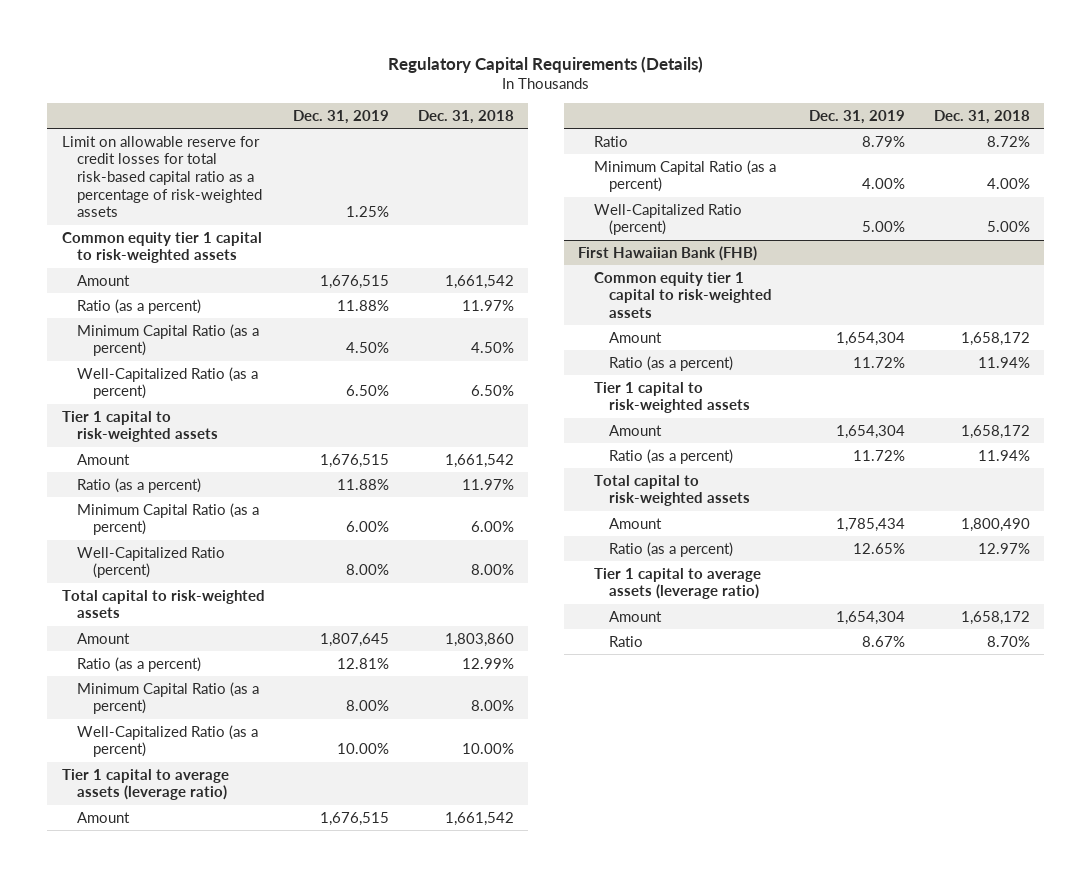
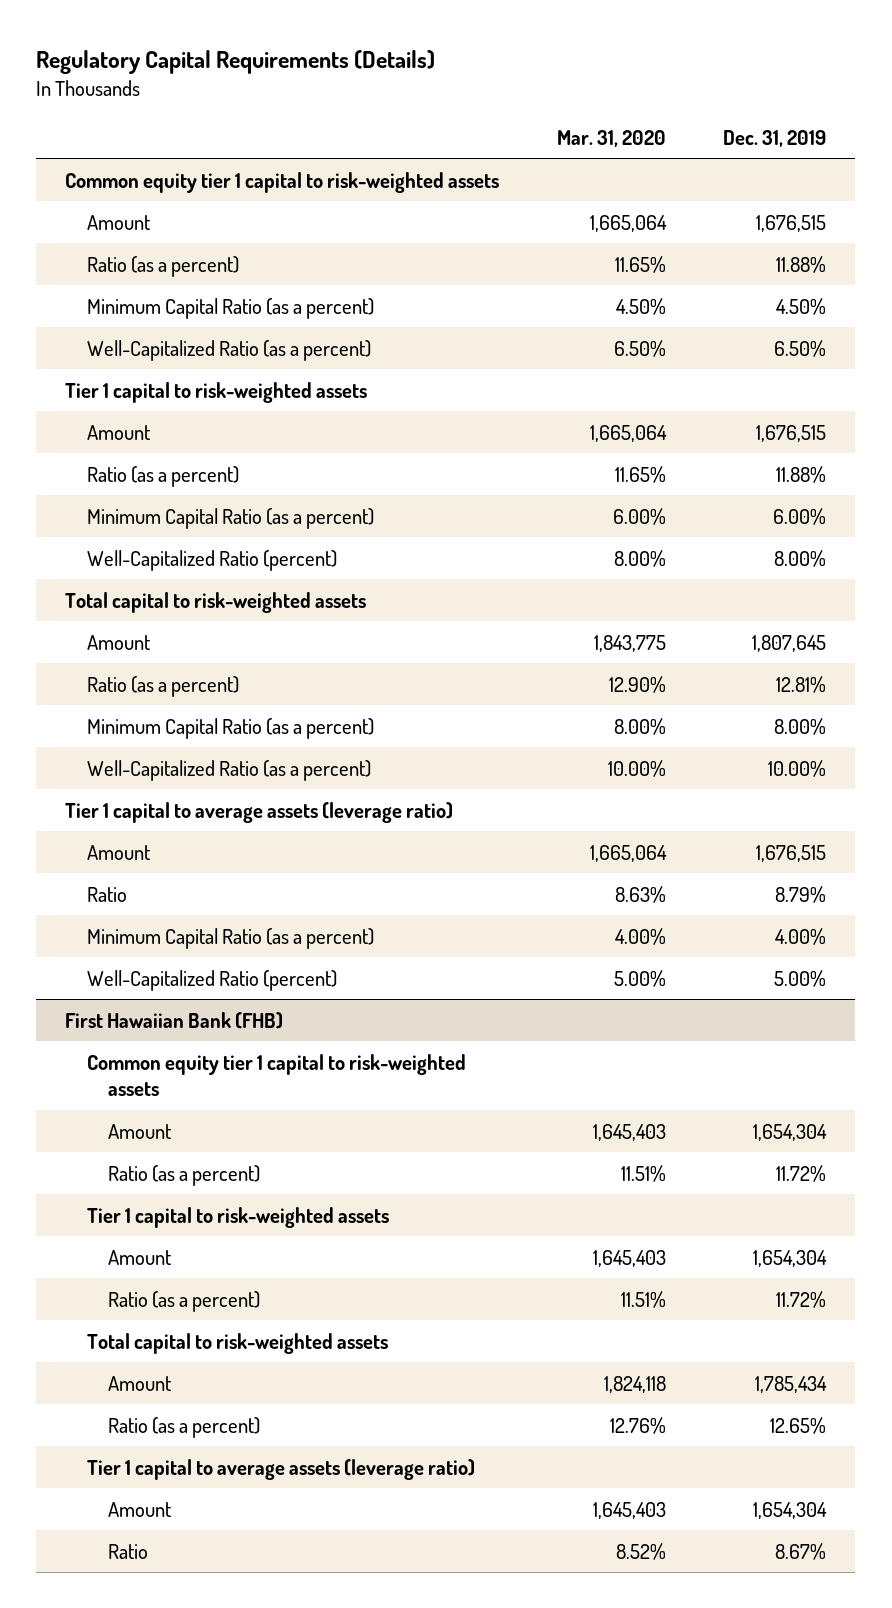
[417,109,514,124] Dec. 31, 2018 -> none
none -> [556,129,666,147] Mar. 31, 2020
[61,135,263,218] Limit on allowable reserve for credit losses for total risk-based capital ratio as a percentage of risk-weighted assets -> none

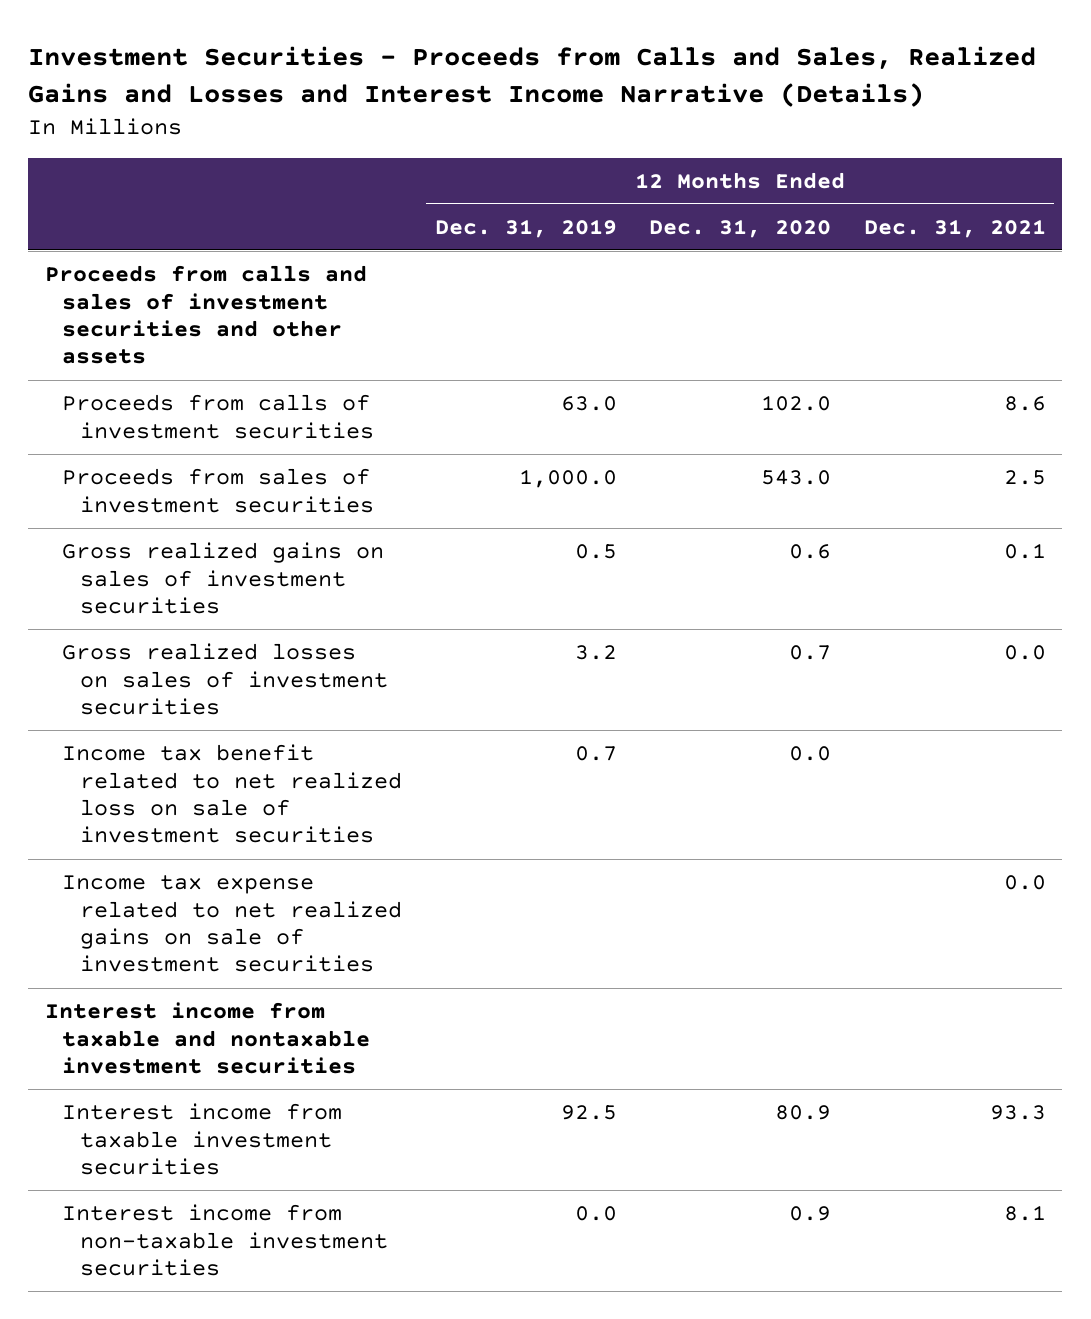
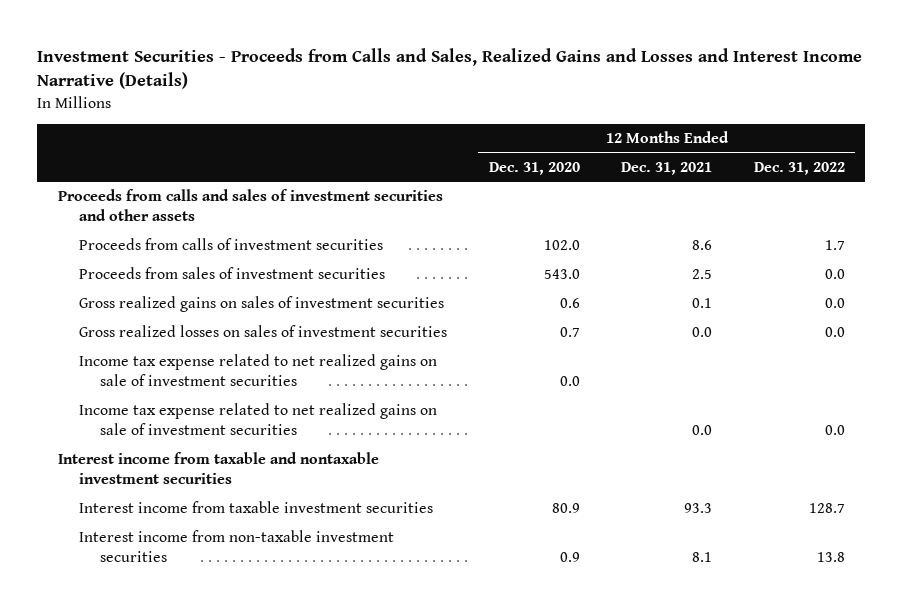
[434,218,617,238] Dec. 31, 2019 -> none
none -> [753,161,845,175] Dec. 31, 2022
[62,744,402,844] Income tax benefit related to net realized loss on sale of investment securities -> [78,354,437,387] Income tax expense related to net realized gains on sale of investment securities

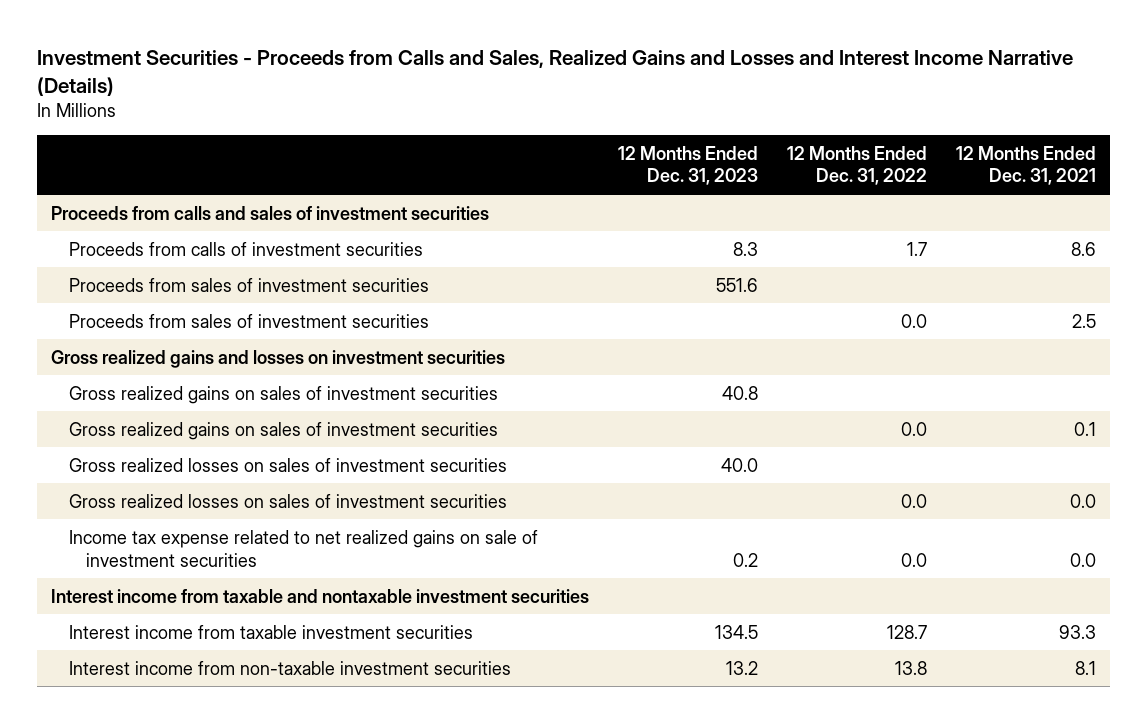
[488,161,580,175] Dec. 31, 2020 -> none
none -> [618,145,759,186] 12 Months Ended Dec. 31, 2023
[57,189,443,222] Proceeds from calls and sales of investment securities and other assets -> [51,205,490,220] Proceeds from calls and sales of investment securities
none -> [68,277,429,292] Proceeds from sales of investment securities
none -> [51,349,506,368] Gross realized gains and losses on investment securities
none -> [68,385,498,404] Gross realized gains on sales of investment securities
none -> [68,457,507,472] Gross realized losses on sales of investment securities
[78,354,437,387] Income tax expense related to net realized gains on sale of investment securities -> none

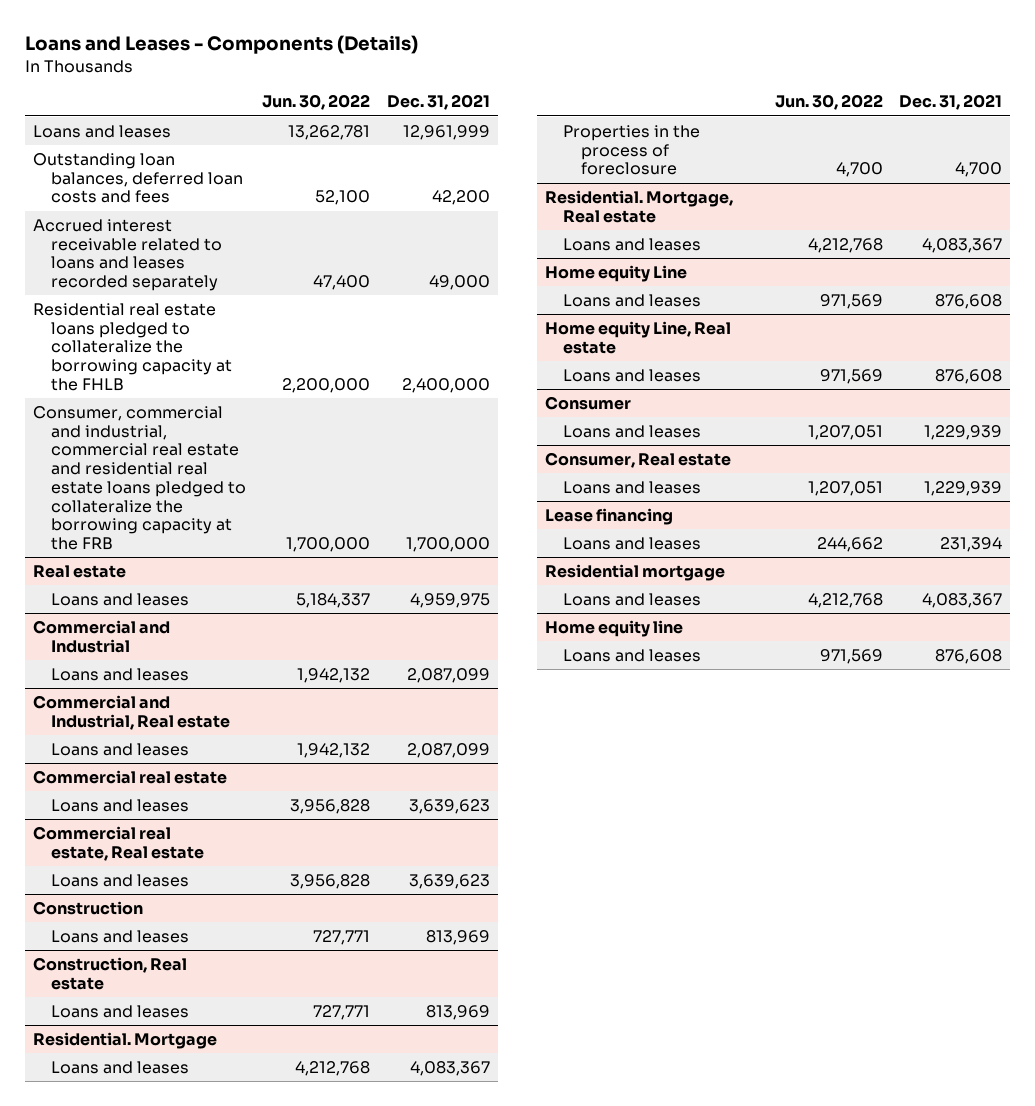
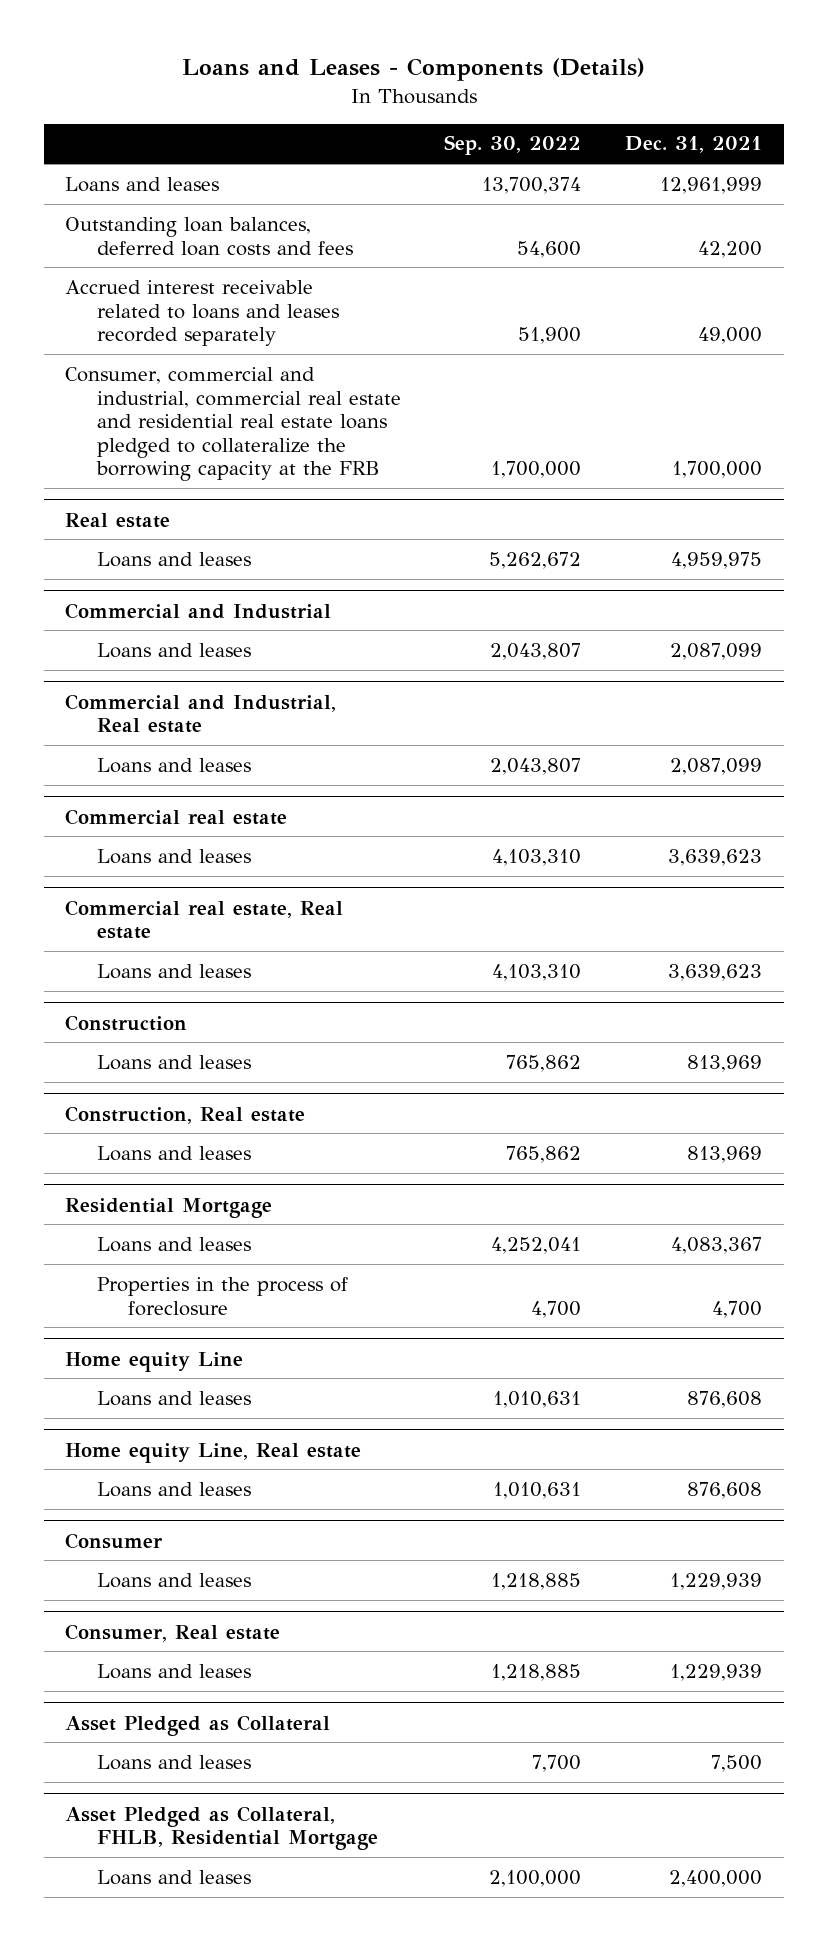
[262,94,371,111] Jun. 30, 2022 -> none
none -> [444,135,582,156] Sep. 30, 2022
[33,302,233,391] Residential real estate loans pledged to collateralize the borrowing capacity at the FHLB -> none
[33,1031,218,1049] Residential. Mortgage -> [65,1197,273,1218] Residential Mortgage
[545,189,734,223] Residential. Mortgage, Real estate -> none
[563,237,702,251] Loans and leases -> none
[545,507,674,525] Lease financing -> none
[545,563,726,581] Residential mortgage -> none
[545,619,684,637] Home equity line -> none
[563,648,702,662] Loans and leases -> none
none -> [65,1714,331,1736] Asset Pledged as Collateral
[939,536,1002,552] 231,394 -> [711,1754,763,1772] 7,500
none -> [65,1805,378,1851] Asset Pledged as Collateral, FHLB, Residential Mortgage
[921,592,1002,608] 4,083,367 -> [669,1869,763,1887] 2,400,000

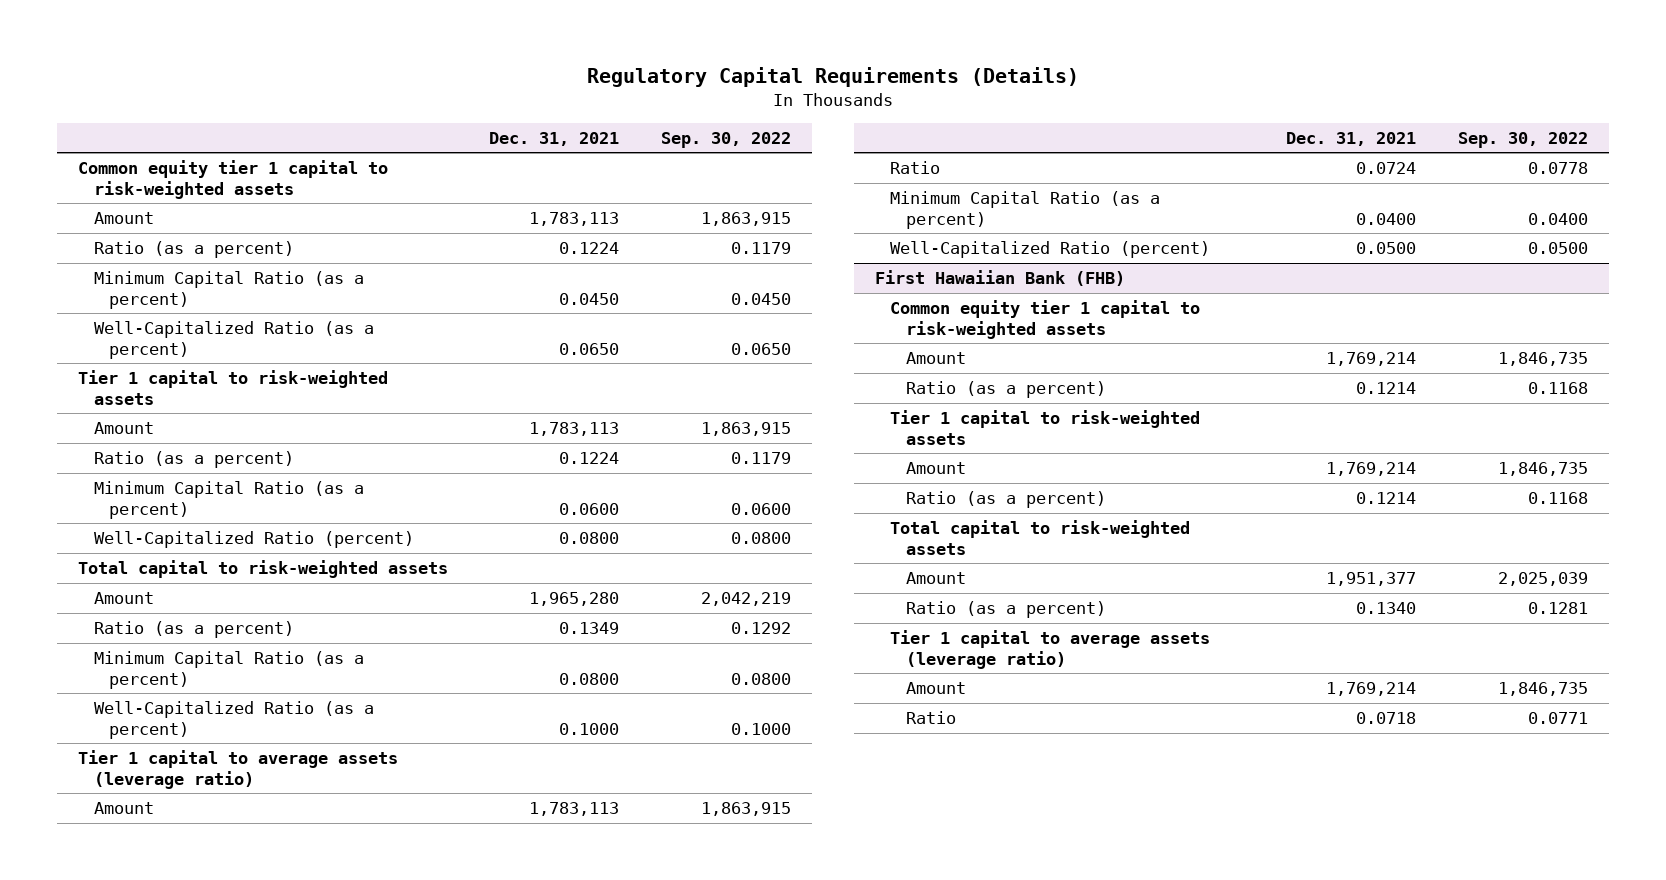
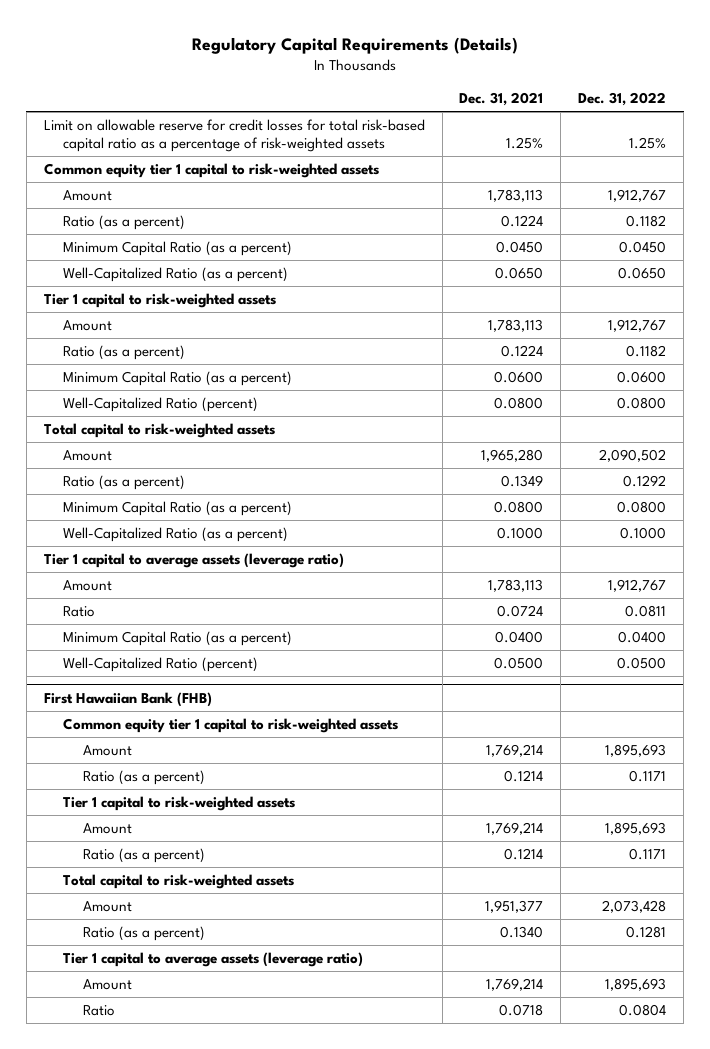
[660,131,791,148] Sep. 30, 2022 -> none
none -> [578,91,667,106] Dec. 31, 2022
none -> [43,119,425,152] Limit on allowable reserve for credit losses for total risk-based capital ratio as a percentage of risk-weighted assets

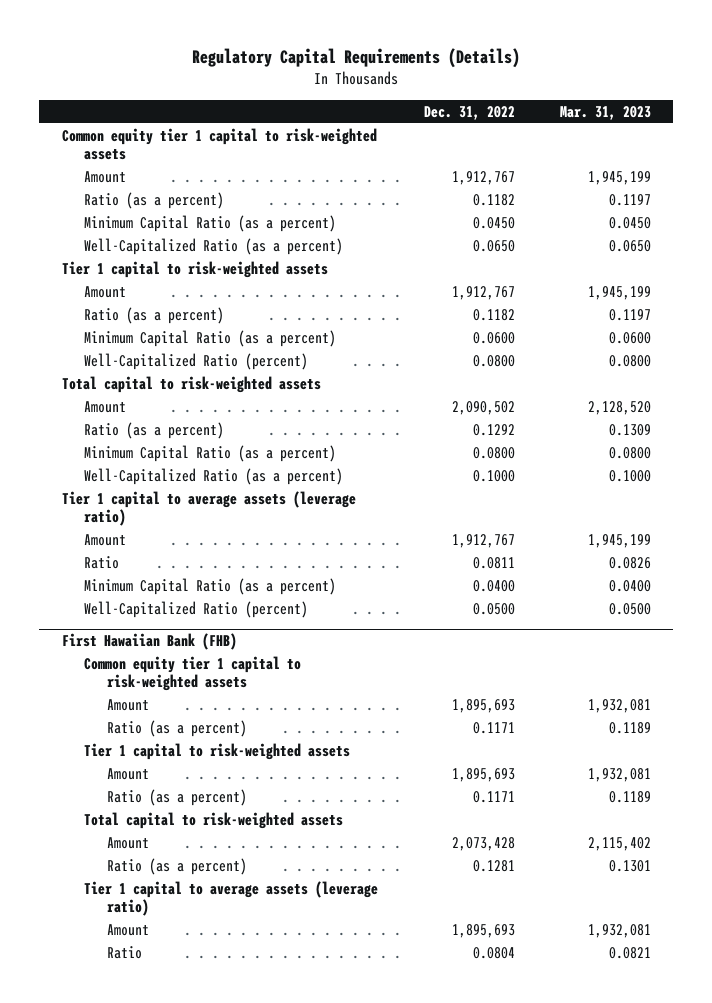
[459,91,544,106] Dec. 31, 2021 -> none
none -> [559,105,651,120] Mar. 31, 2023
[43,119,425,152] Limit on allowable reserve for credit losses for total risk-based capital ratio as a percentage of risk-weighted assets -> none

